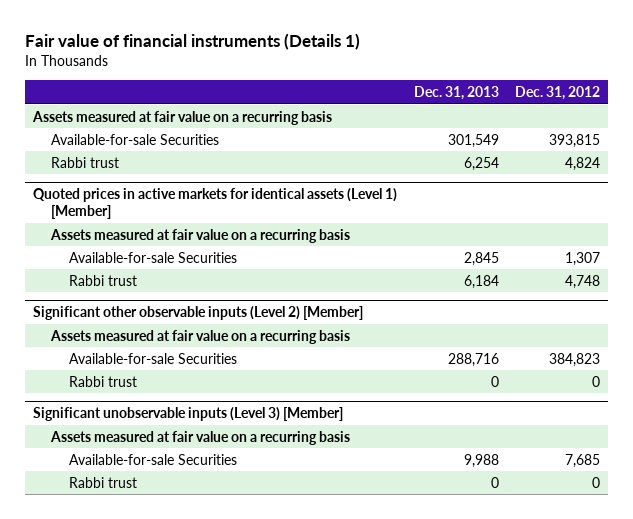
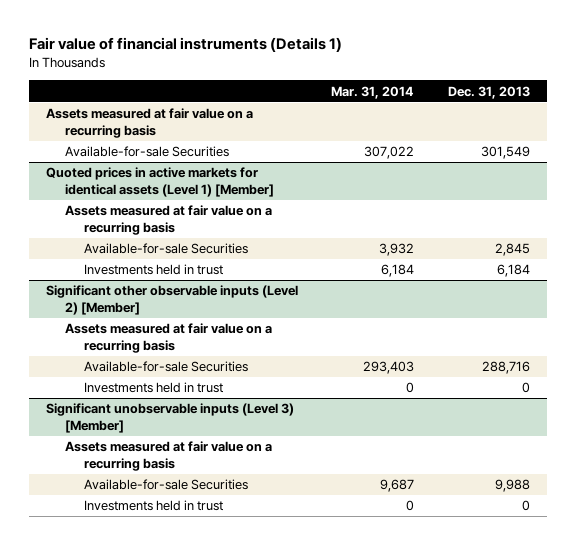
[514,86,600,101] Dec. 31, 2012 -> none
none -> [331,85,415,99] Mar. 31, 2014
[51,156,120,168] Rabbi trust -> none
[69,274,138,286] Rabbi trust -> [83,264,223,276] Investments held in trust
[69,375,138,387] Rabbi trust -> [83,382,223,394] Investments held in trust
[69,476,138,488] Rabbi trust -> [83,500,223,512] Investments held in trust

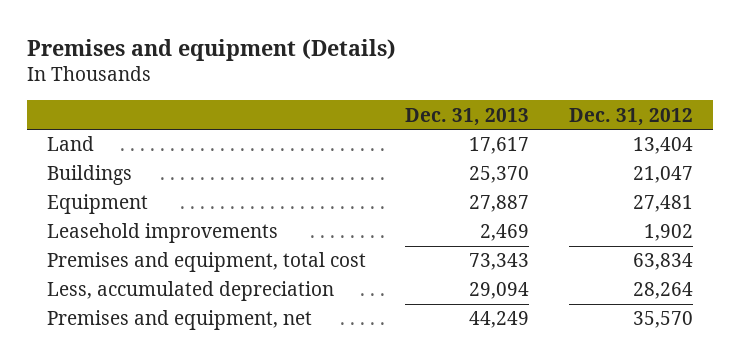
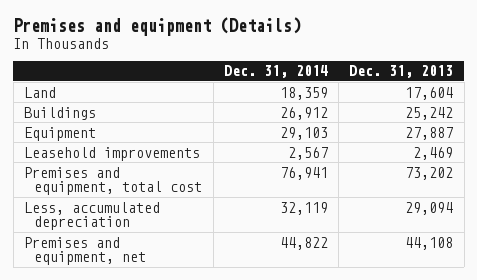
[568,107,693,126] Dec. 31, 2012 -> none
none -> [223,65,328,79] Dec. 31, 2014
[469,137,530,155] 17,617 -> [405,86,454,100] 17,604
[469,166,530,184] 25,370 -> [405,106,454,120] 25,242
[469,253,530,271] 73,343 -> [405,166,454,180] 73,202
[469,311,530,329] 44,249 -> [405,236,454,250] 44,108

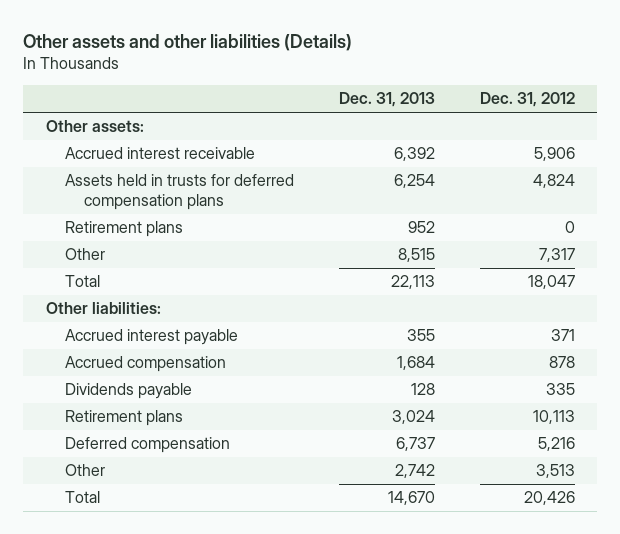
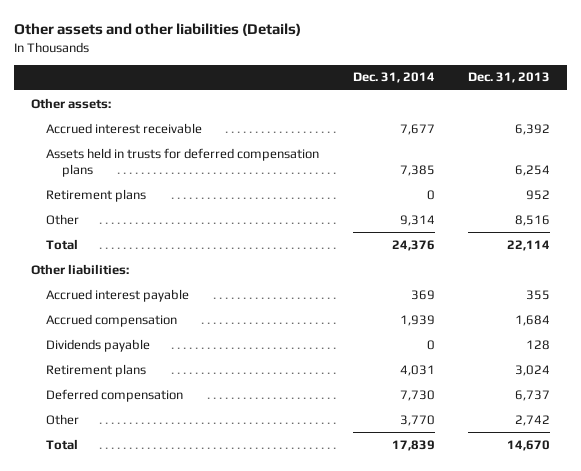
[479,92,575,108] Dec. 31, 2012 -> none
none -> [352,72,435,84] Dec. 31, 2014
[397,248,435,263] 8,515 -> [515,214,551,226] 8,516
[390,275,435,290] 22,113 -> [507,239,551,251] 22,114

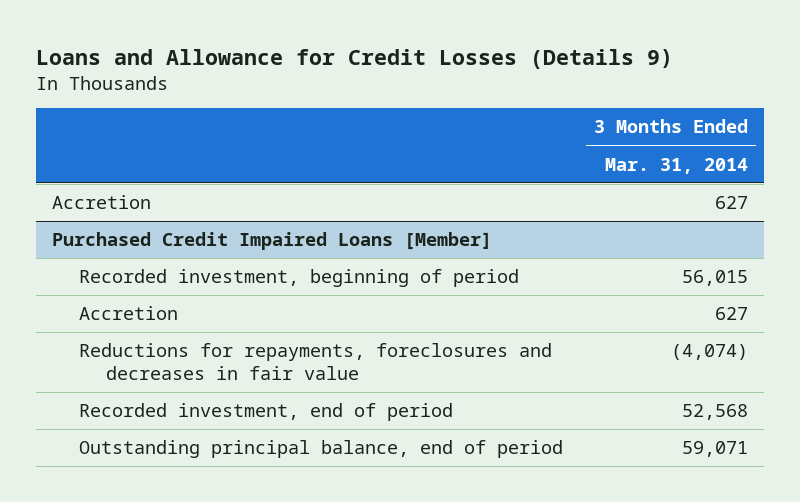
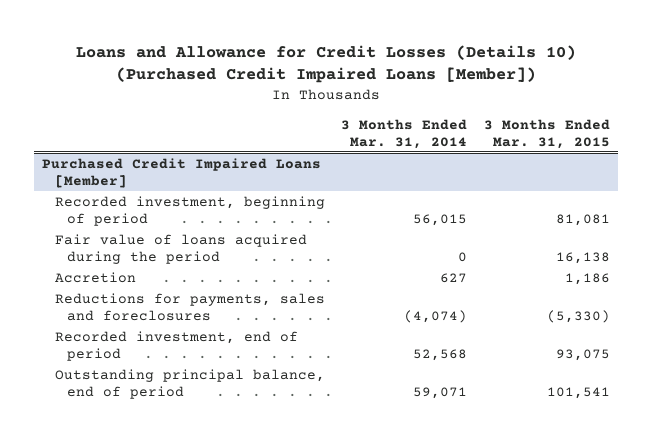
[35,48,673,69] Loans and Allowance for Credit Losses (Details 9) -> [75,44,576,84] Loans and Allowance for Credit Losses (Details 10) (Purchased Credit Impaired Loans [Member])
none -> [483,118,610,149] 3 Months Ended Mar. 31, 2015
[51,195,151,210] Accretion -> none
none -> [54,233,307,264] Fair value of loans acquired during the period
[78,343,552,381] Reductions for repayments, foreclosures and decreases in fair value -> [54,292,325,321] Reductions for payments, sales and foreclosures

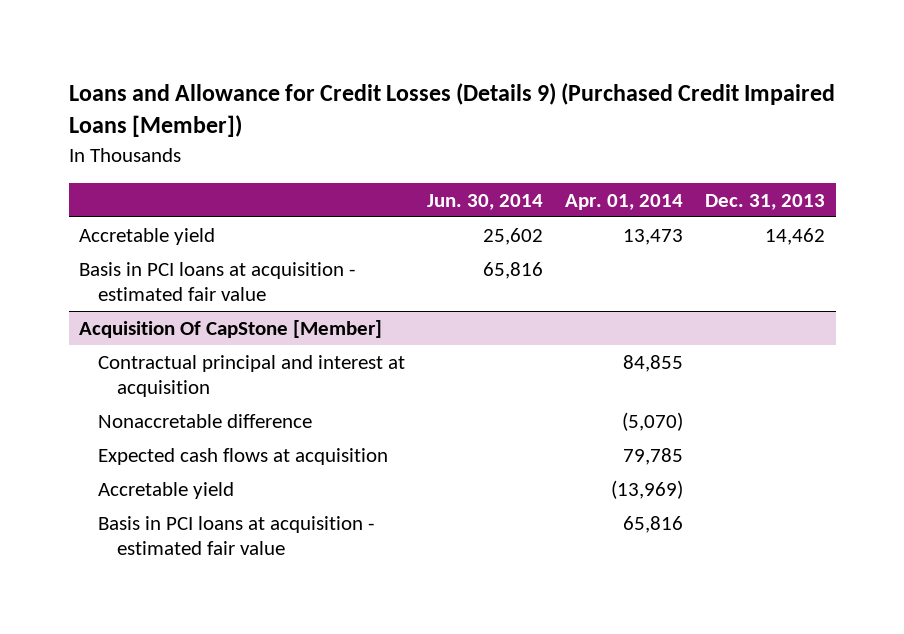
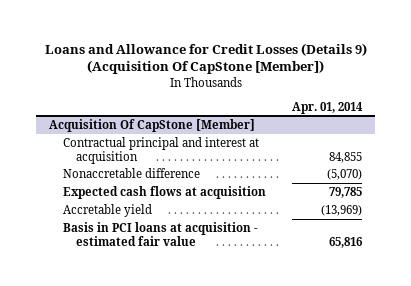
[68,83,835,138] Loans and Allowance for Credit Losses (Details 9) (Purchased Credit Impaired Loans [Member]) -> [44,42,367,75] Loans and Allowance for Credit Losses (Details 9) (Acquisition Of CapStone [Member])
[427,193,544,210] Jun. 30, 2014 -> none
[704,193,825,210] Dec. 31, 2013 -> none
[79,227,216,245] Accretable yield -> none
[79,261,356,302] Basis in PCI loans at acquisition - estimated fair value -> none

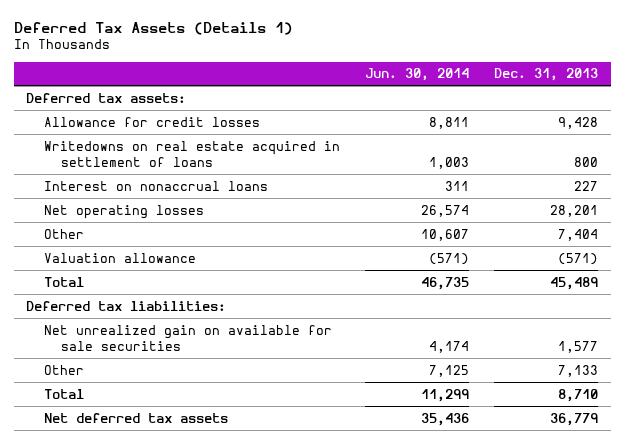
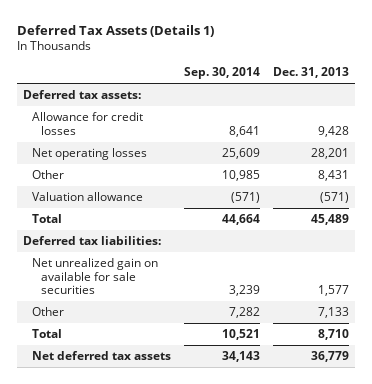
[365,68,470,82] Jun. 30, 2014 -> none
none -> [184,67,261,80] Sep. 30, 2014
[43,140,340,167] Writedowns on real estate acquired in settlement of loans -> none
[43,180,268,191] Interest on nonaccrual loans -> none
[558,228,599,241] 7,404 -> [317,169,349,181] 8,431

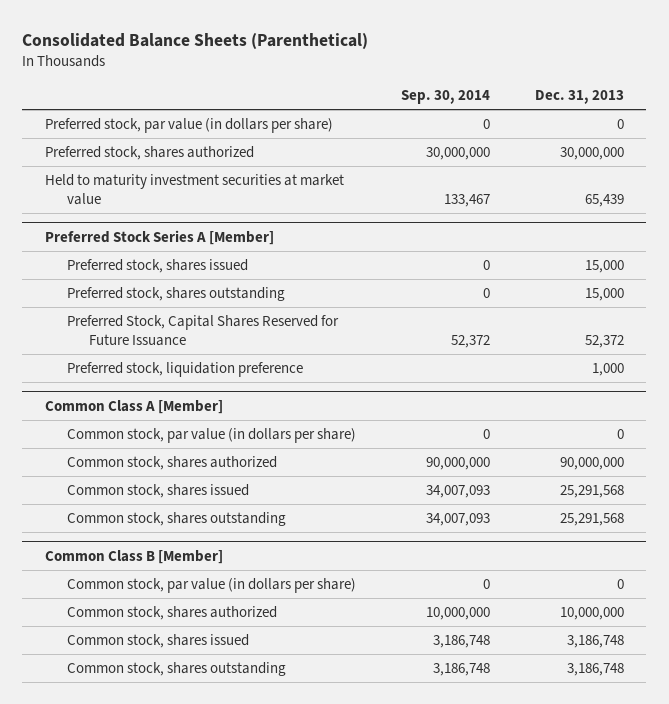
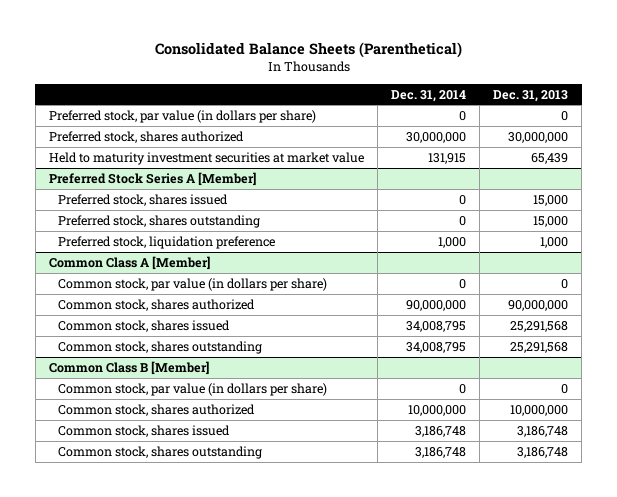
[400,90,490,105] Sep. 30, 2014 -> none
none -> [391,89,467,102] Dec. 31, 2014
[66,314,339,347] Preferred Stock, Capital Shares Reserved for Future Issuance -> none

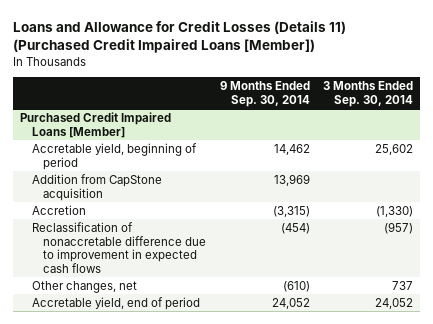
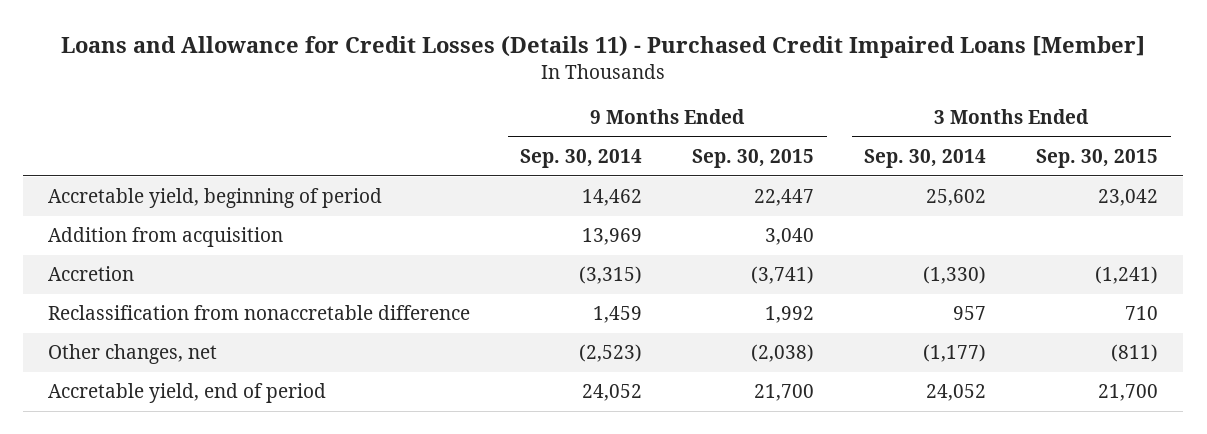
[13,20,347,53] Loans and Allowance for Credit Losses (Details 11) (Purchased Credit Impaired Loans [Member]) -> [61,36,1146,59] Loans and Allowance for Credit Losses (Details 11) - Purchased Credit Impaired Loans [Member]
none -> [692,149,815,169] Sep. 30, 2015
none -> [1036,149,1159,169] Sep. 30, 2015
[20,111,172,138] Purchased Credit Impaired Loans [Member] -> none
[31,173,162,201] Addition from CapStone acquisition -> [48,227,284,248] Addition from acquisition
[31,221,207,273] Reclassification of nonaccretable difference due to improvement in expected cash flows -> [48,305,471,321] Reclassification from nonaccretable difference
[280,222,310,234] (454) -> [593,306,643,324] 1,459
[384,221,414,234] (957) -> [953,306,987,321] 957
[282,280,310,292] (610) -> [579,344,643,363] (2,523)
[392,280,414,290] 737 -> [923,344,987,363] (1,177)

